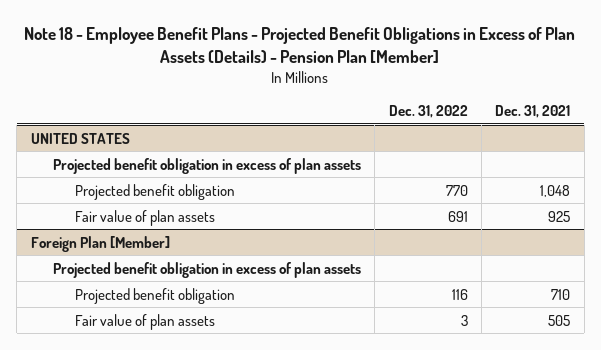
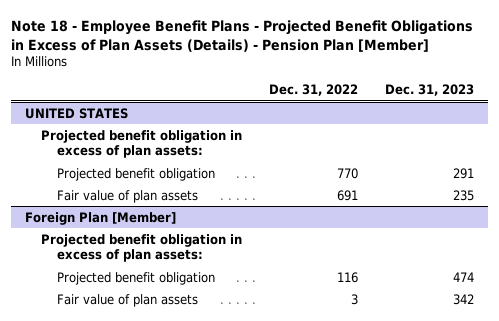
[495,105,571,119] Dec. 31, 2021 -> none
none -> [385,84,475,97] Dec. 31, 2023
[53,157,362,174] Projected benefit obligation in excess of plan assets -> [41,129,243,159] Projected benefit obligation in excess of plan assets:
[53,261,362,278] Projected benefit obligation in excess of plan assets -> [41,233,243,263] Projected benefit obligation in excess of plan assets:

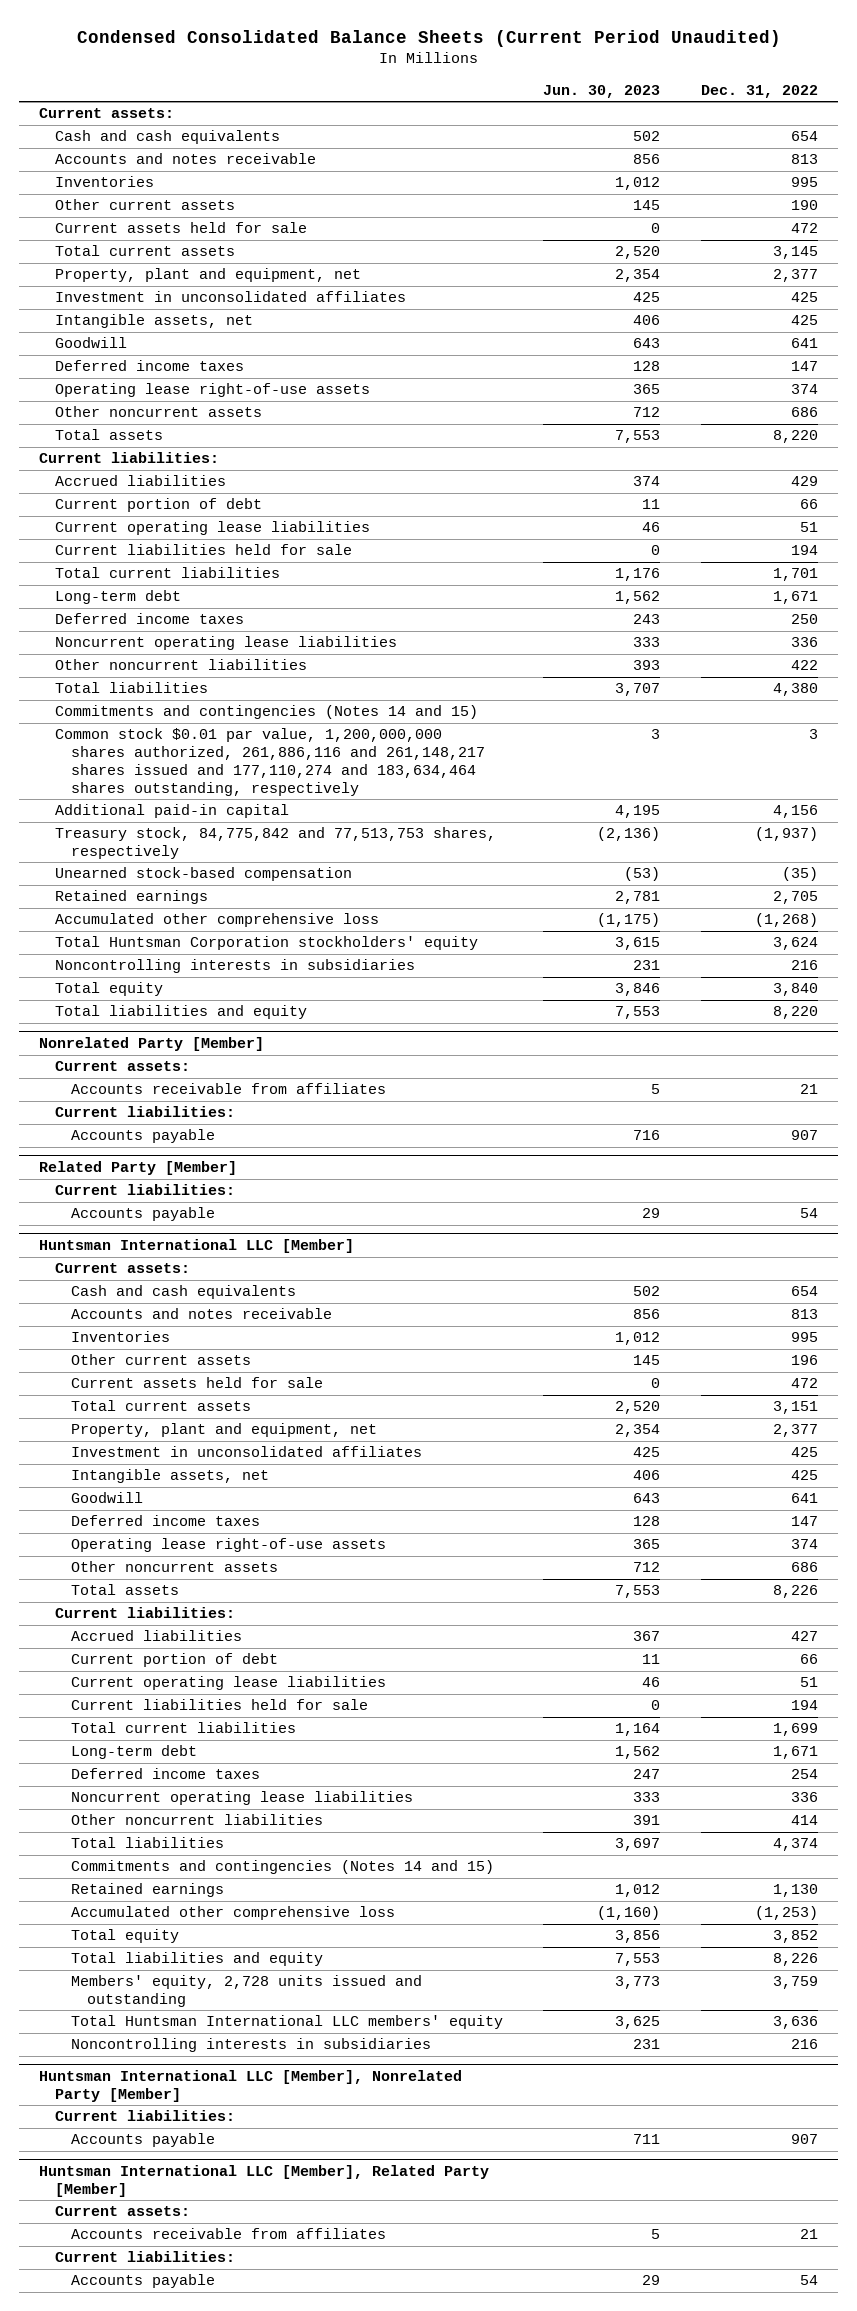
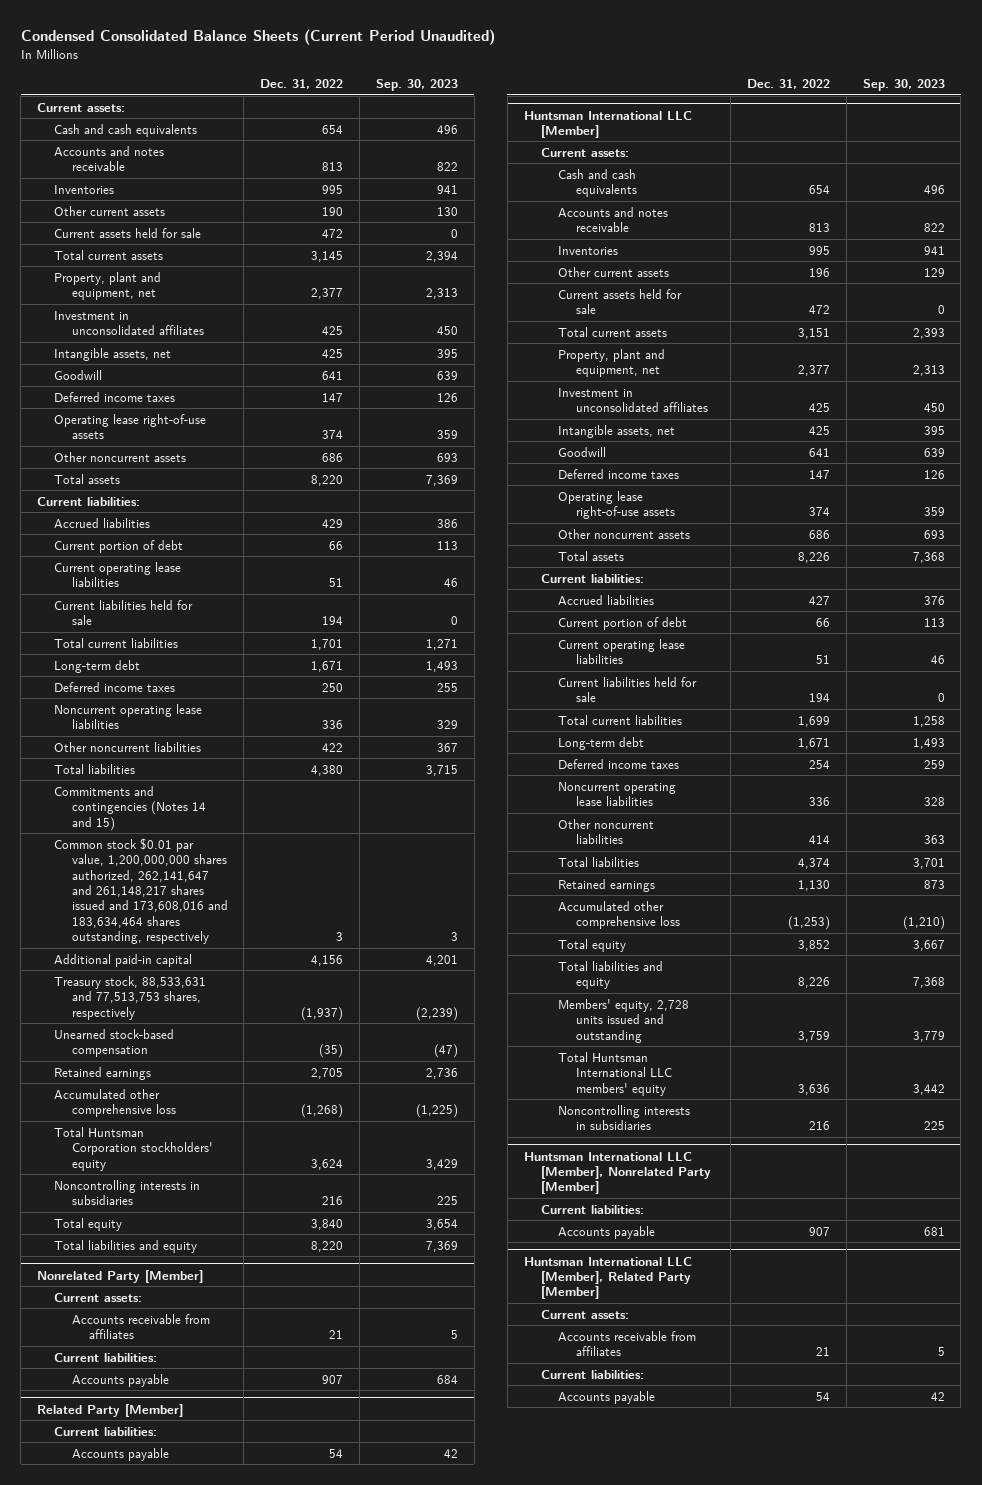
[543,84,661,98] Jun. 30, 2023 -> none
none -> [375,79,458,92] Sep. 30, 2023
[55,728,485,797] Common stock $0.01 par value, 1,200,000,000 shares authorized, 261,886,116 and 261,148,217 shares issued and 177,110,274 and 183,634,464 shares outstanding, respectively -> [54,837,228,945] Common stock $0.01 par value, 1,200,000,000 shares authorized, 262,141,647 and 261,148,217 shares issued and 173,608,016 and 183,634,464 shares outstanding, respectively
[55,827,497,860] Treasury stock, 84,775,842 and 77,513,753 shares, respectively -> [54,975,207,1020] Treasury stock, 88,533,631 and 77,513,753 shares, respectively
[70,1860,494,1875] Commitments and contingencies (Notes 14 and 15) -> none

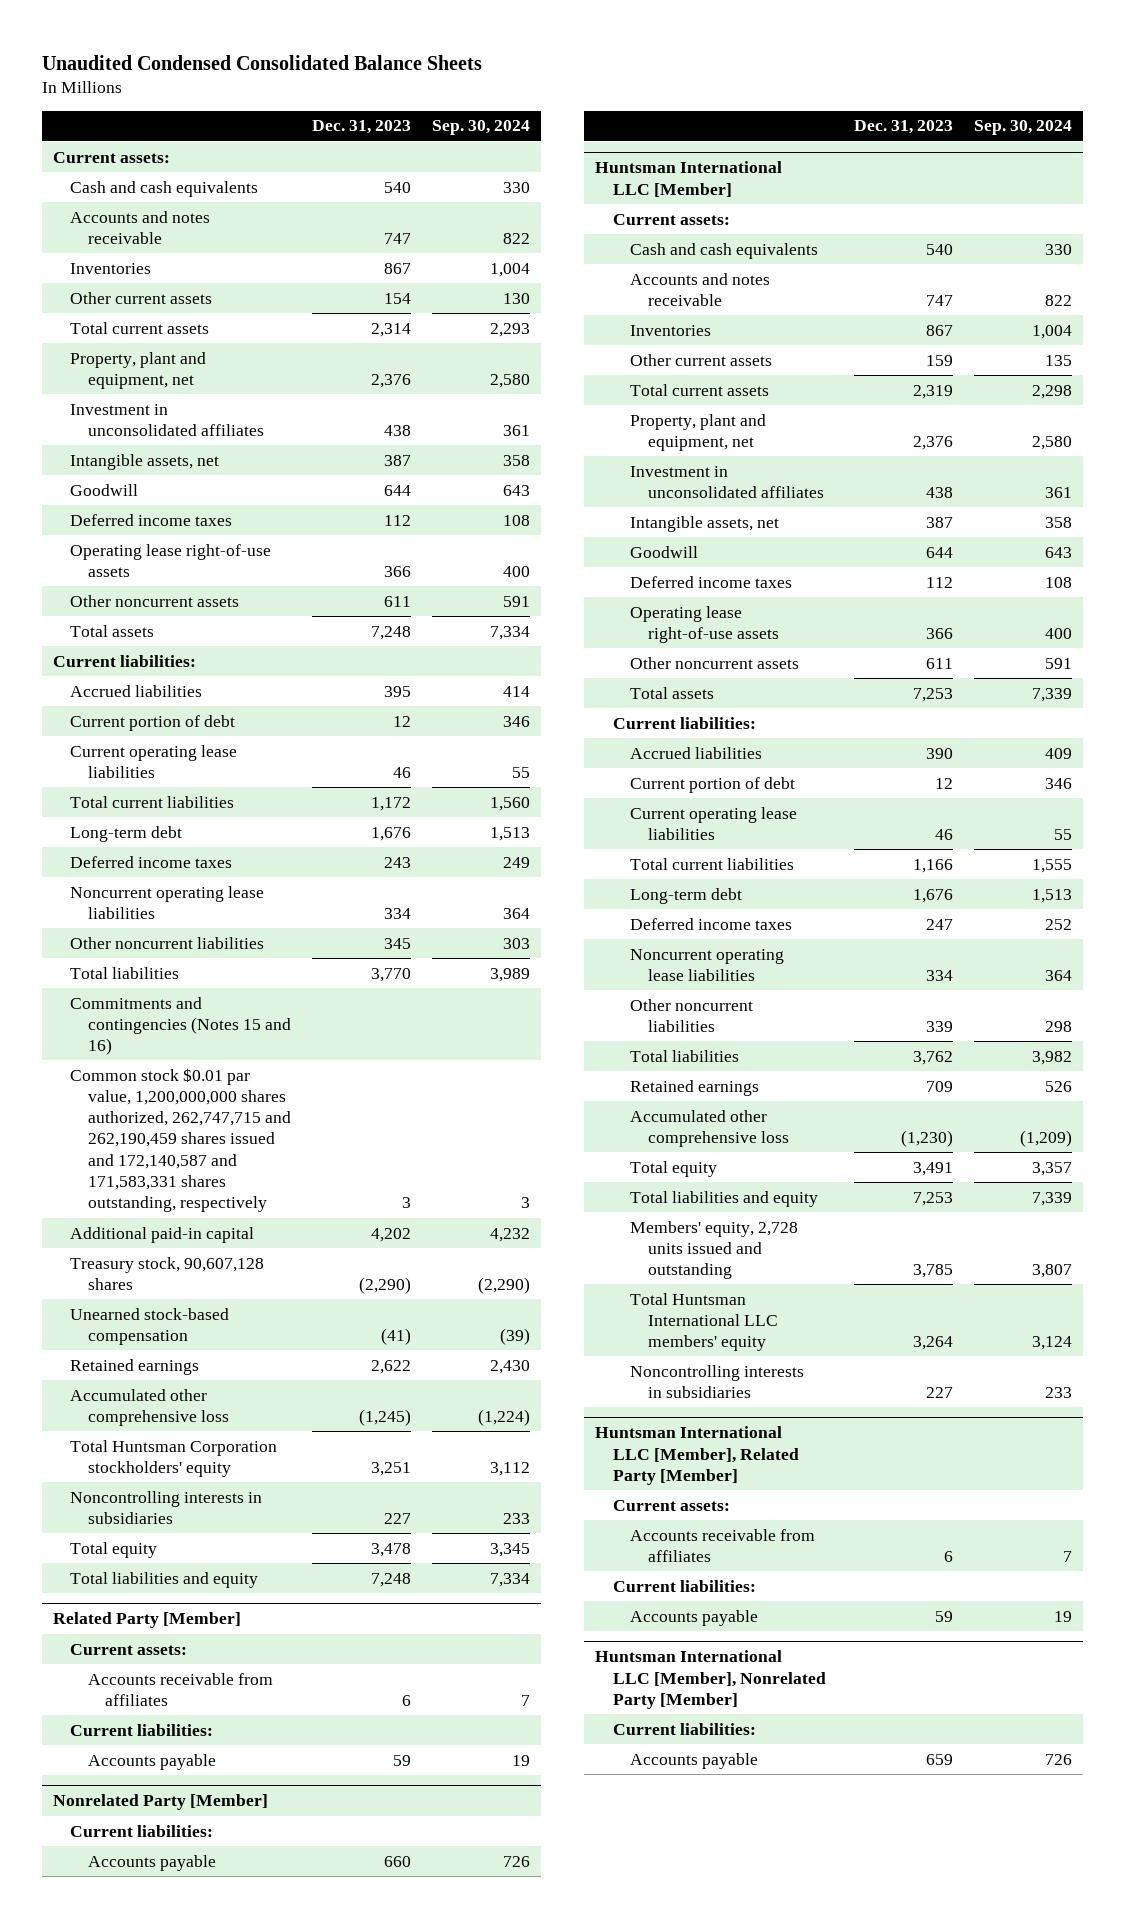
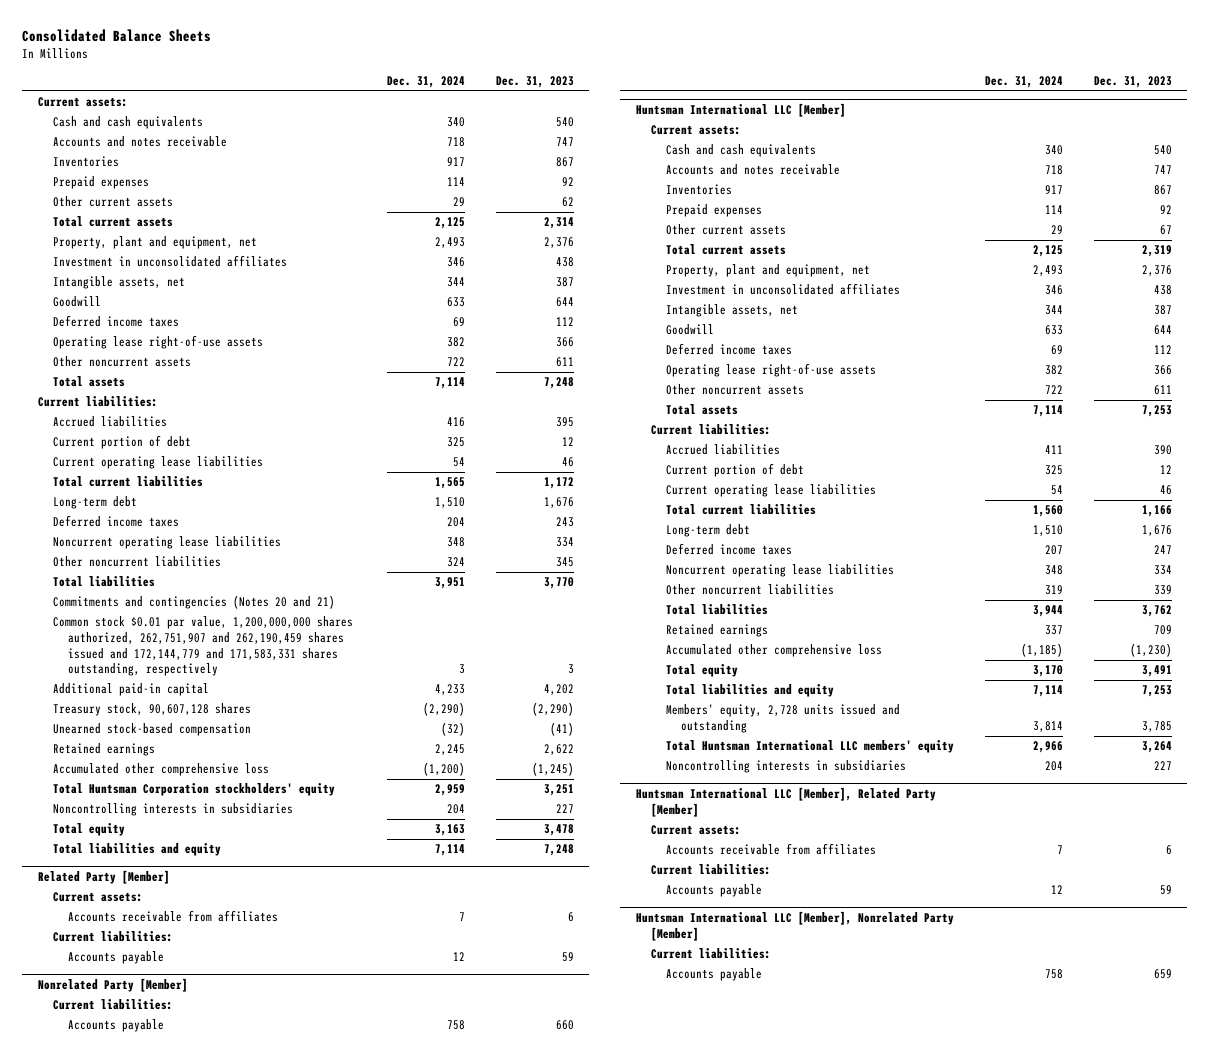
[42,54,483,70] Unaudited Condensed Consolidated Balance Sheets -> [22,29,212,43] Consolidated Balance Sheets
[432,120,531,136] Sep. 30, 2024 -> none
none -> [386,75,465,88] Dec. 31, 2024
none -> [52,176,149,190] Prepaid expenses
[384,292,412,304] 154 -> [561,197,574,208] 62
[70,996,291,1056] Commitments and contingencies (Notes 15 and 16) -> [52,595,335,610] Commitments and contingencies (Notes 20 and 21)
[70,1067,291,1213] Common stock $0.01 par value, 1,200,000,000 shares authorized, 262,747,715 and 262,190,459 shares issued and 172,140,587 and 171,583,331 shares outstanding, respectively -> [52,616,353,677] Common stock $0.01 par value, 1,200,000,000 shares authorized, 262,751,907 and 262,190,459 shares issued and 172,144,779 and 171,583,331 shares outstanding, respectively
none -> [666,204,763,218] Prepaid expenses
[926,354,954,366] 159 -> [1159,225,1172,236] 67

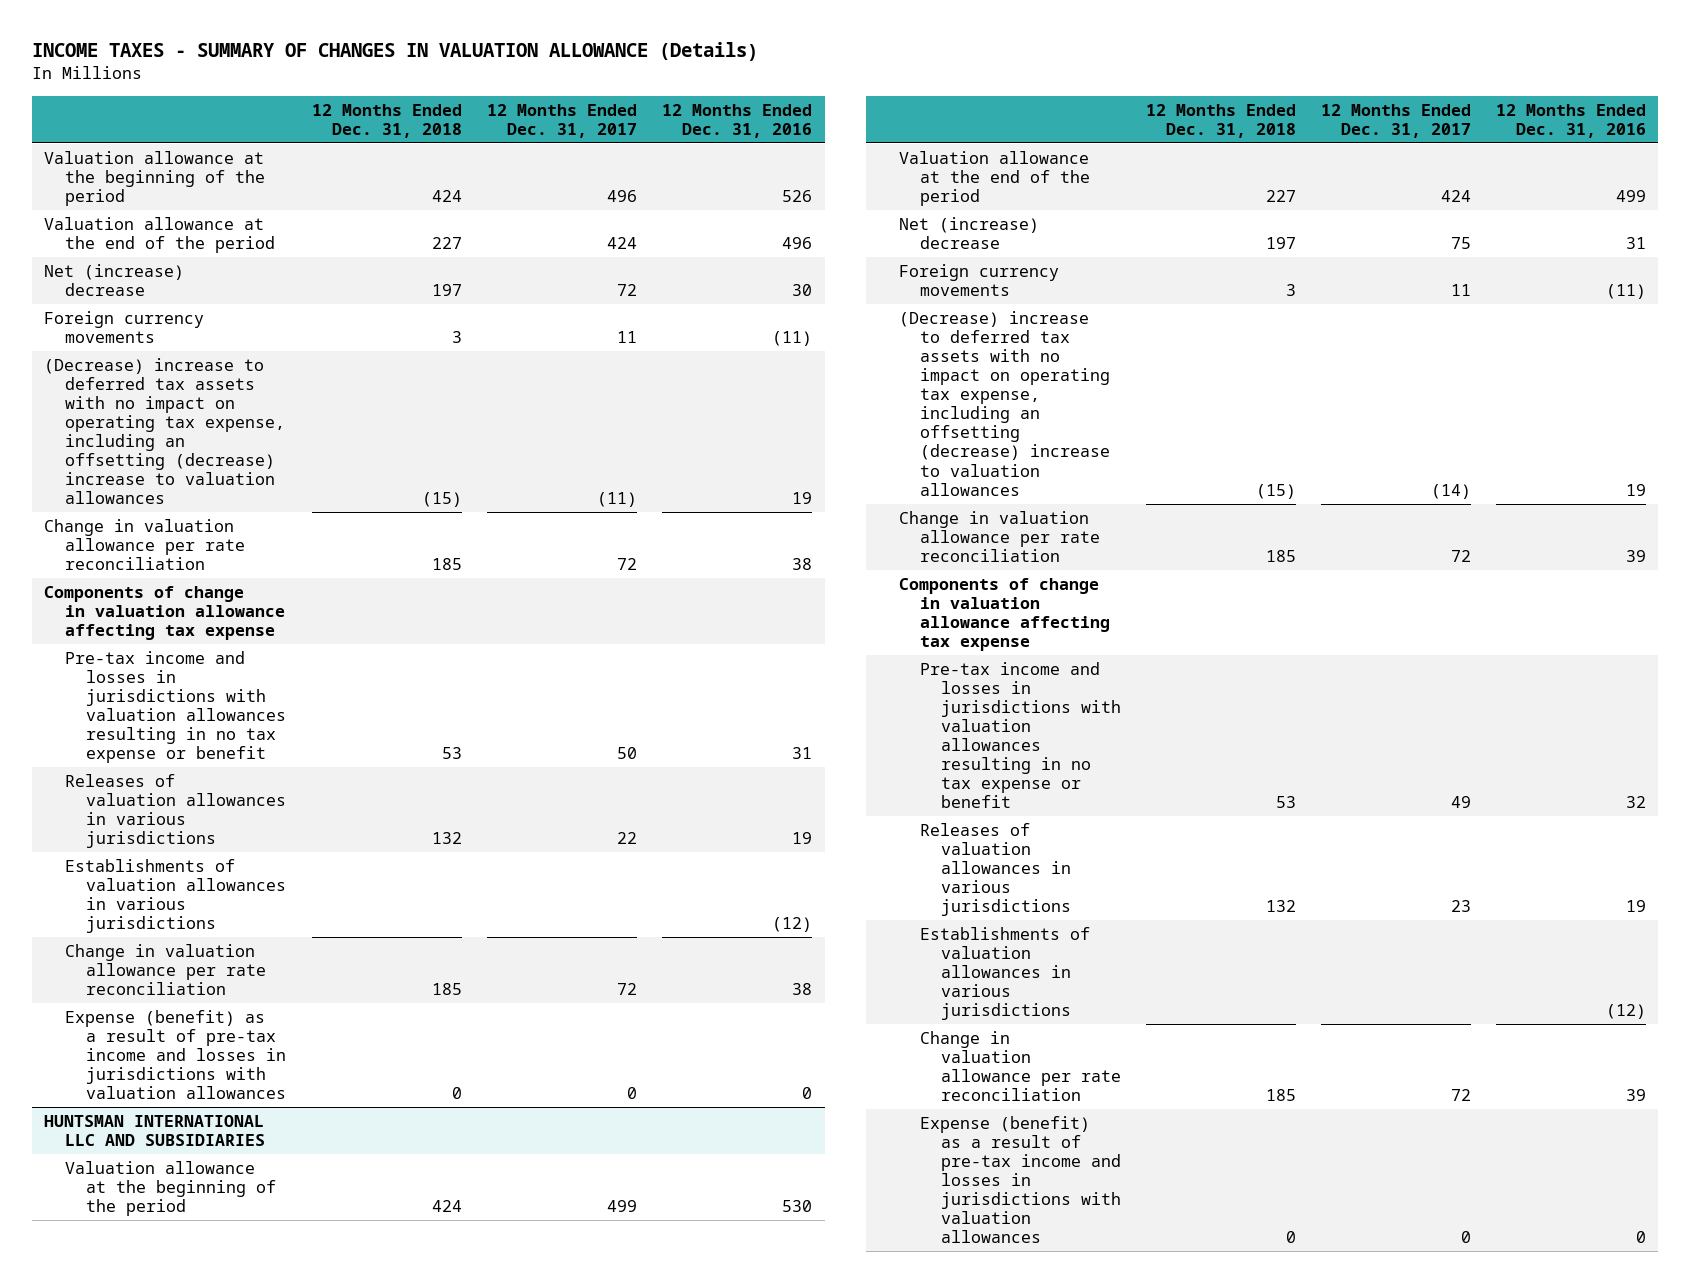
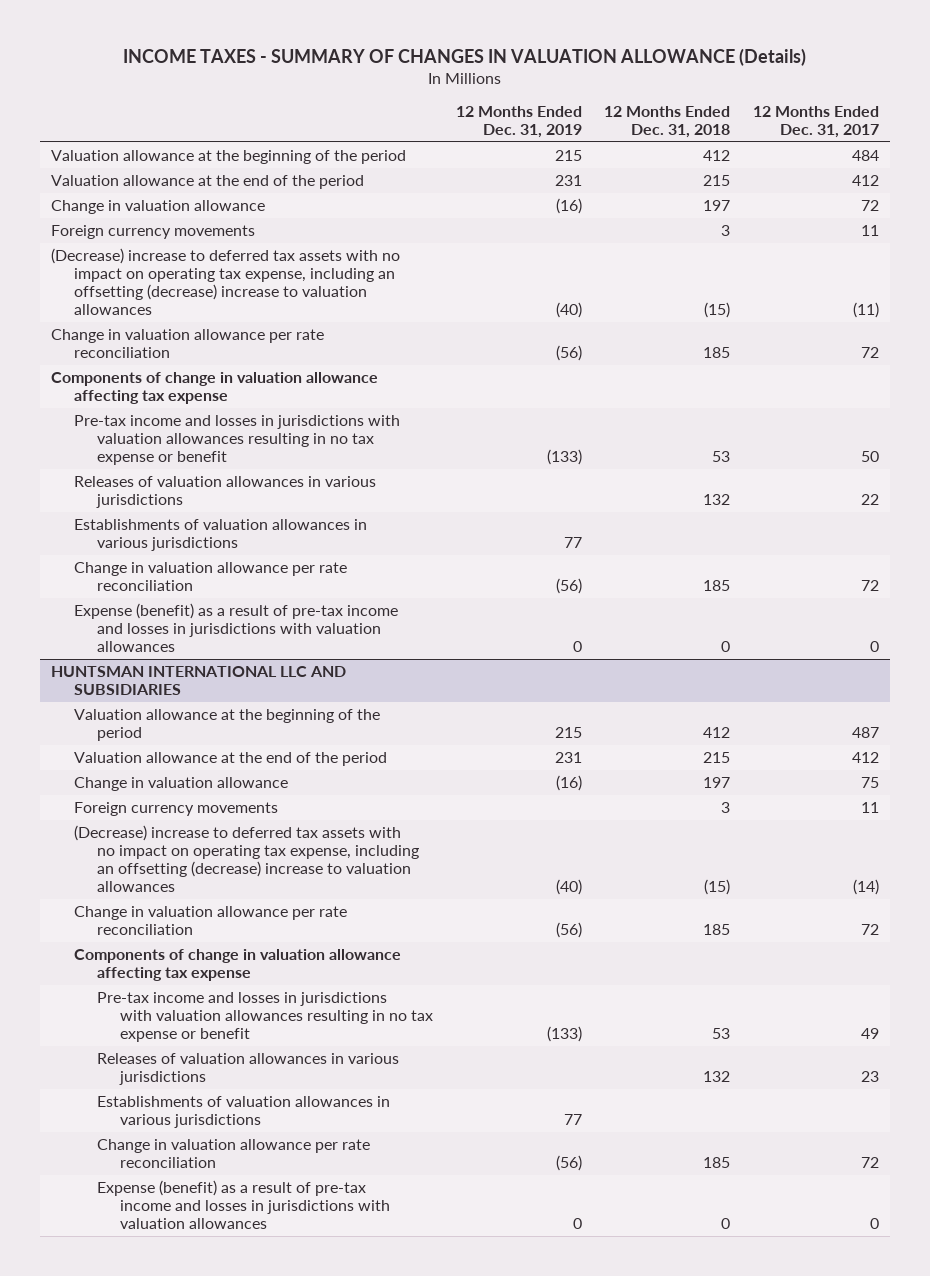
[662,103,813,138] 12 Months Ended Dec. 31, 2016 -> none
none -> [455,106,582,139] 12 Months Ended Dec. 31, 2019
[432,190,463,203] 424 -> [703,149,731,161] 412
[607,190,638,203] 496 -> [851,149,879,161] 484
[432,236,463,249] 227 -> [703,174,731,186] 215
[607,236,638,249] 424 -> [851,174,879,186] 412
[44,263,185,296] Net (increase) decrease -> [50,199,265,214] Change in valuation allowance
[432,1200,463,1213] 424 -> [703,726,731,738] 412
[607,1200,638,1213] 499 -> [851,726,879,738] 487
[1266,190,1297,203] 227 -> [703,751,731,763] 215
[1440,190,1471,203] 424 -> [851,751,879,763] 412
[899,216,1040,249] Net (increase) decrease -> [74,776,289,791] Change in valuation allowance

